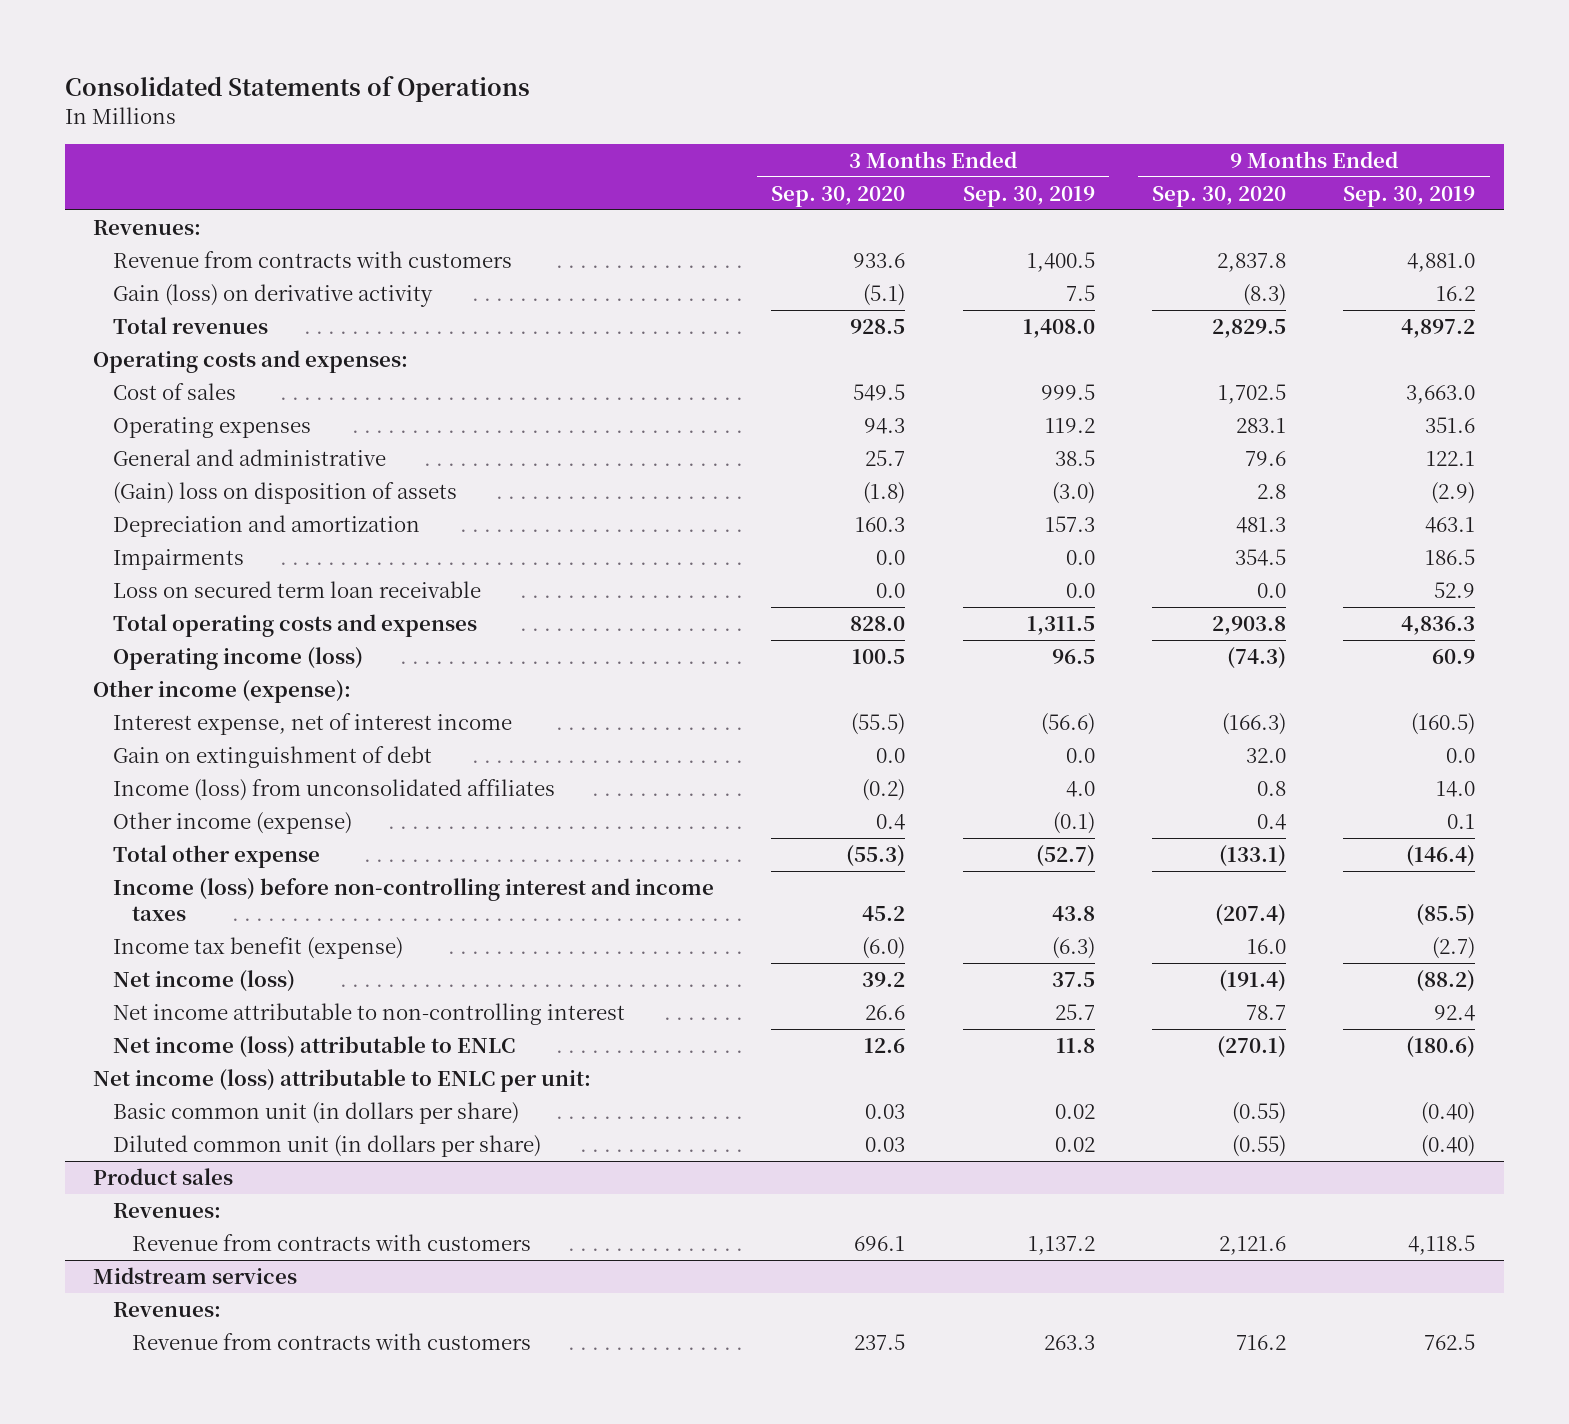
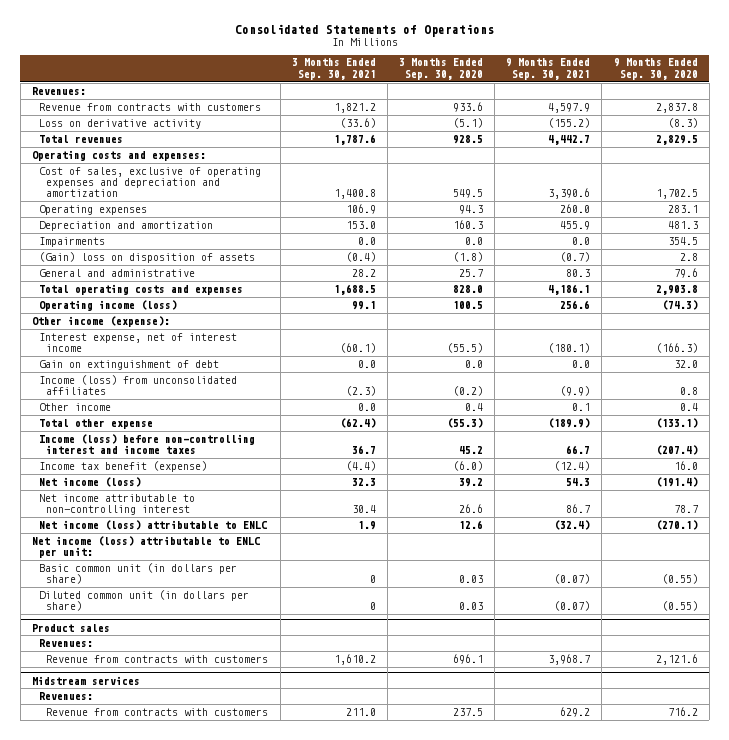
[962,185,1095,207] Sep. 30, 2019 -> none
[1343,185,1476,207] Sep. 30, 2019 -> none
none -> [291,58,376,80] 3 Months Ended Sep. 30, 2021
none -> [506,58,591,80] 9 Months Ended Sep. 30, 2021
[112,283,433,307] Gain (loss) on derivative activity -> [39,118,202,129] Loss on derivative activity
[112,382,236,400] Cost of sales -> [39,166,262,198] Cost of sales, exclusive of operating expenses and depreciation and amortization
[112,580,481,598] Loss on secured term loan receivable -> none
[112,481,457,504] (Gain) loss on disposition of assets -> [39,251,256,263] (Gain) loss on disposition of assets
[112,448,386,466] General and administrative -> [39,268,196,277] General and administrative
[112,811,352,834] Other income (expense) -> [39,402,112,411] Other income

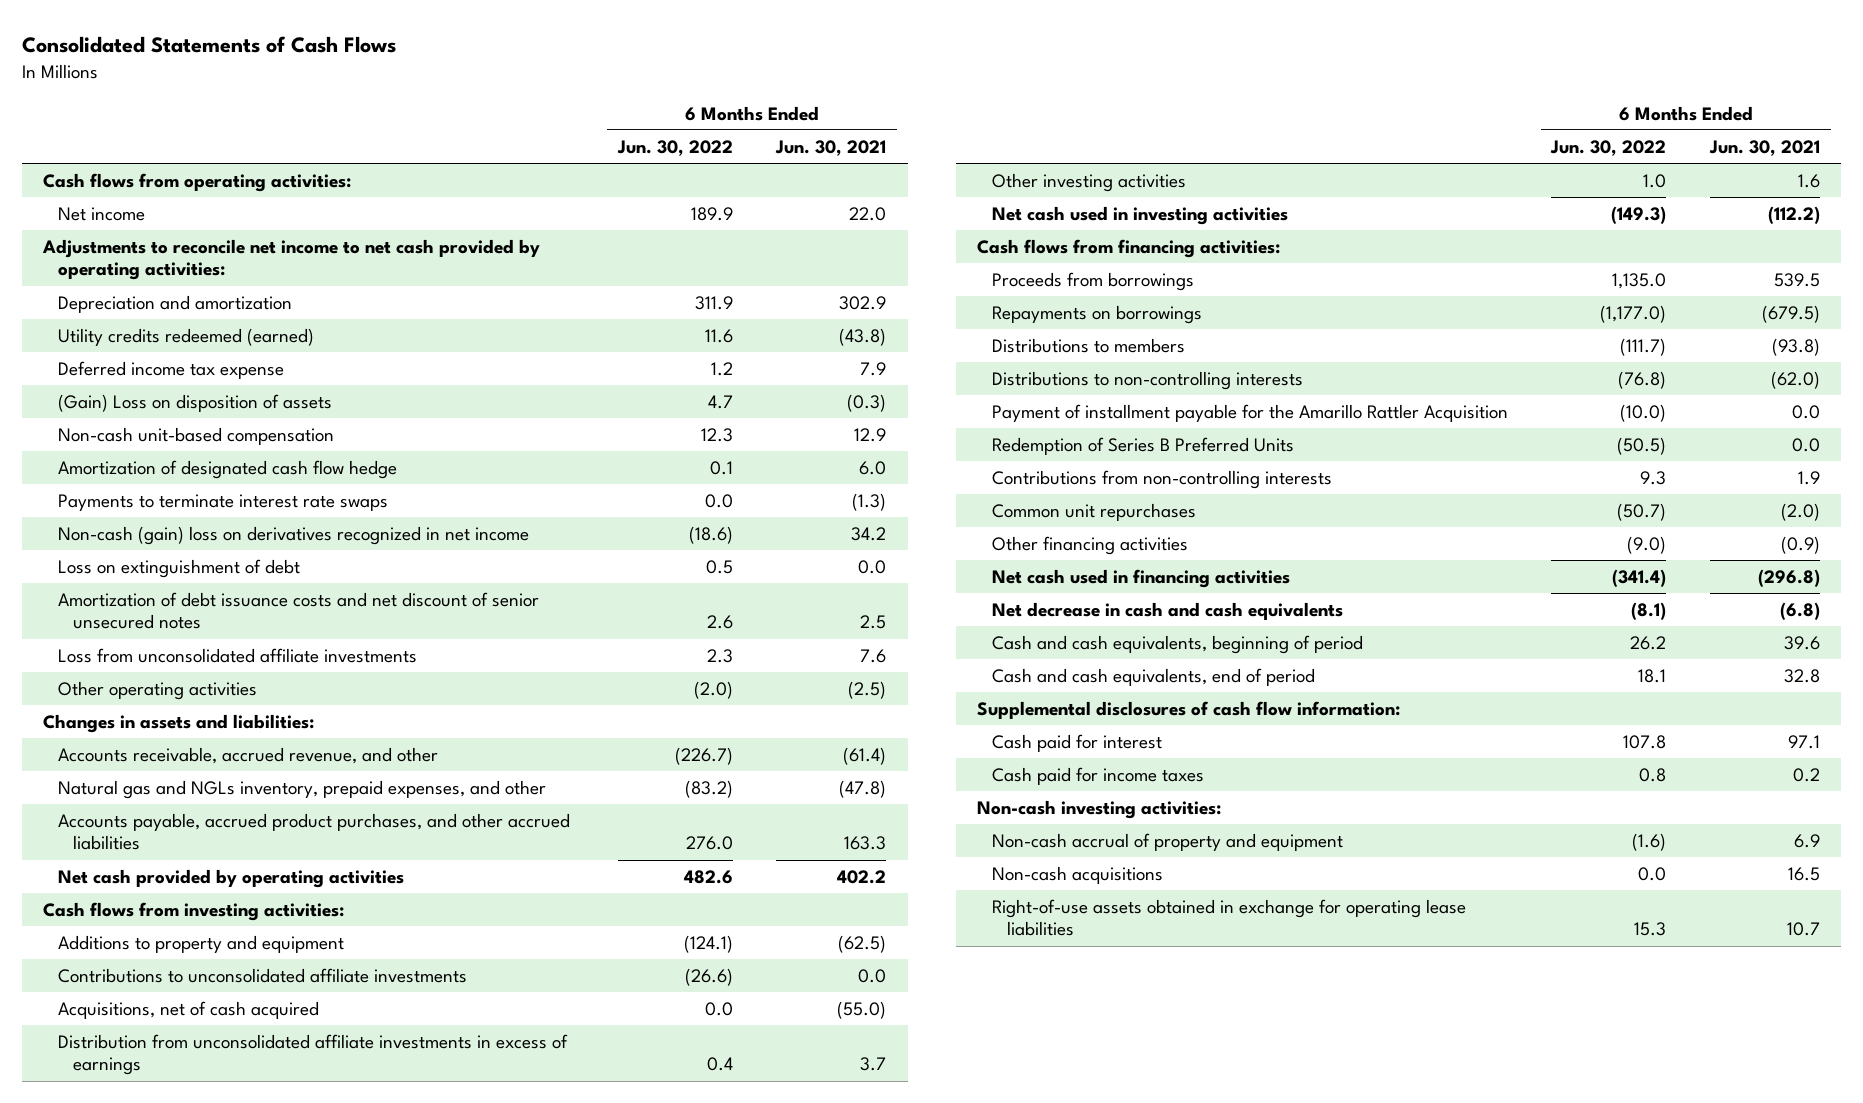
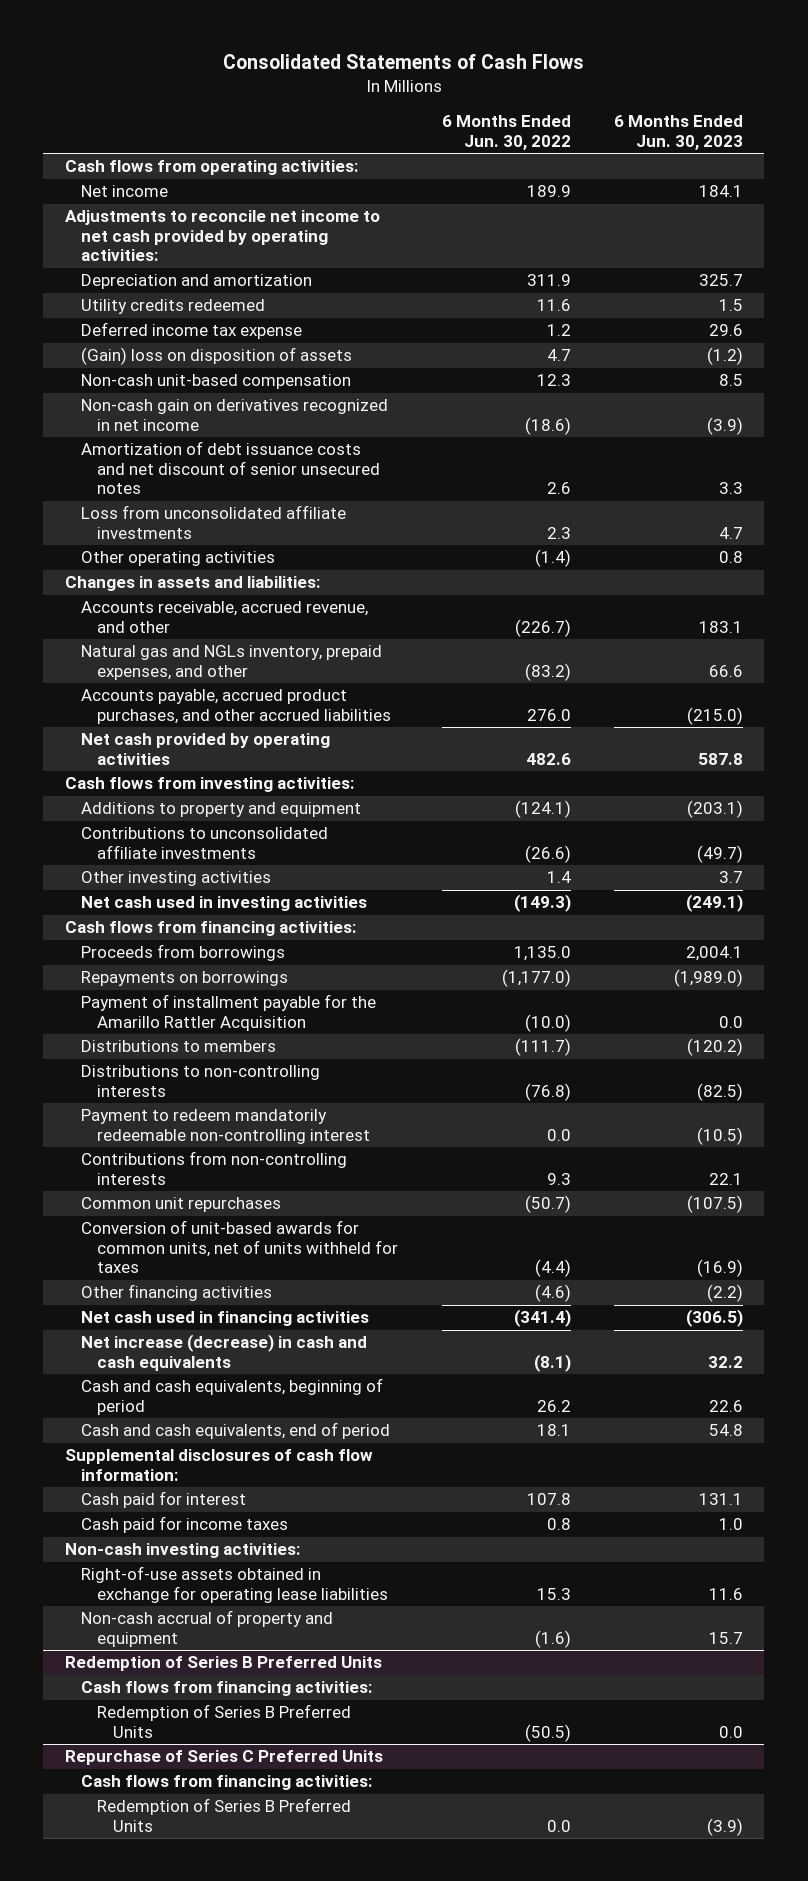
[774,139,886,156] Jun. 30, 2021 -> none
none -> [613,115,743,150] 6 Months Ended Jun. 30, 2023
[58,327,315,346] Utility credits redeemed (earned) -> [81,299,266,315] Utility credits redeemed
[58,393,333,412] (Gain) Loss on disposition of assets -> [81,347,353,366] (Gain) loss on disposition of assets
[58,459,398,479] Amortization of designated cash flow hedge -> none
[58,493,389,511] Payments to terminate interest rate swaps -> none
[58,558,301,578] Loss on extinguishment of debt -> none
[58,525,530,545] Non-cash (gain) loss on derivatives recognized in net income -> [81,399,389,431] Non-cash gain on derivatives recognized in net income
[693,680,733,699] (2.0) -> [534,549,571,568] (1.4)
[58,1000,320,1019] Acquisitions, net of cash acquired -> none
[58,1033,569,1076] Distribution from unconsolidated affiliate investments in excess of earnings -> none
[1643,173,1667,188] 1.0 -> [546,871,571,884] 1.4
[992,403,1509,422] Payment of installment payable for the Amarillo Rattler Acquisition -> [81,994,377,1031] Payment of installment payable for the Amarillo Rattler Acquisition
[992,436,1295,455] Redemption of Series B Preferred Units -> none
none -> [81,1109,371,1144] Payment to redeem mandatorily redeemable non-controlling interest
none -> [81,1220,399,1274] Conversion of unit-based awards for common units, net of units withheld for taxes
[1627,535,1667,554] (9.0) -> [534,1284,571,1303] (4.6)
[992,601,1344,620] Net decrease in cash and cash equivalents -> [81,1334,368,1371] Net increase (decrease) in cash and cash equivalents
[992,865,1164,884] Non-cash acquisitions -> none
[992,832,1344,851] Non-cash accrual of property and equipment -> [81,1610,334,1647] Non-cash accrual of property and equipment
none -> [65,1656,383,1672] Redemption of Series B Preferred Units
none -> [81,1681,373,1697] Cash flows from financing activities:
none -> [97,1704,352,1738] Redemption of Series B Preferred Units
none -> [65,1750,384,1766] Repurchase of Series C Preferred Units
none -> [81,1775,373,1791] Cash flows from financing activities:
none -> [97,1798,352,1832] Redemption of Series B Preferred Units

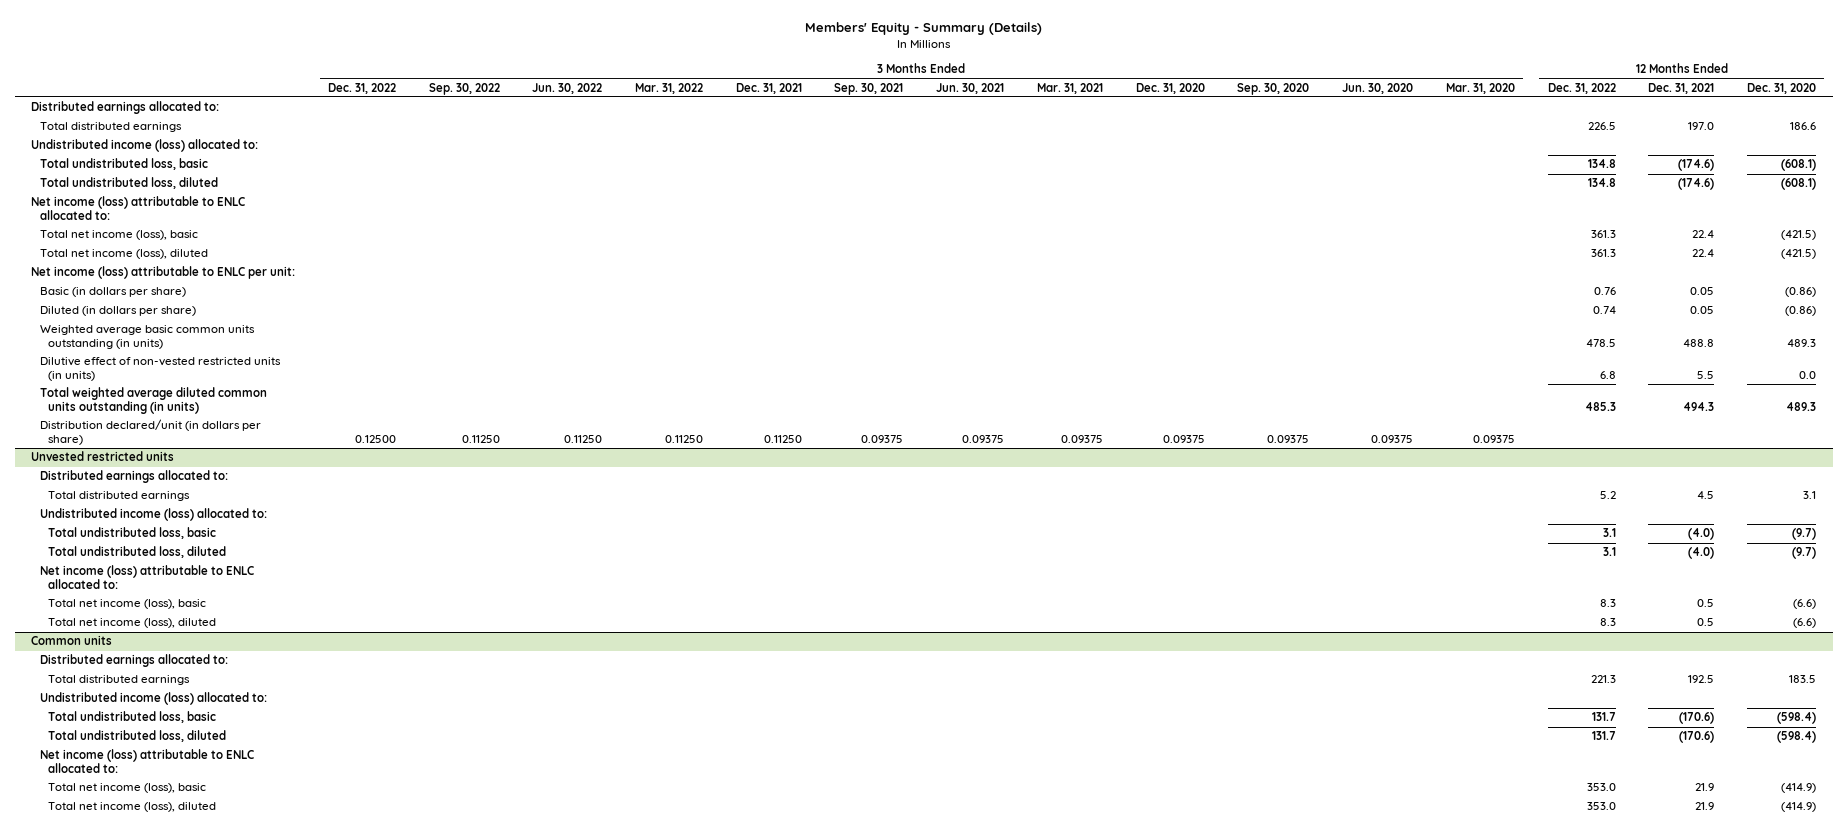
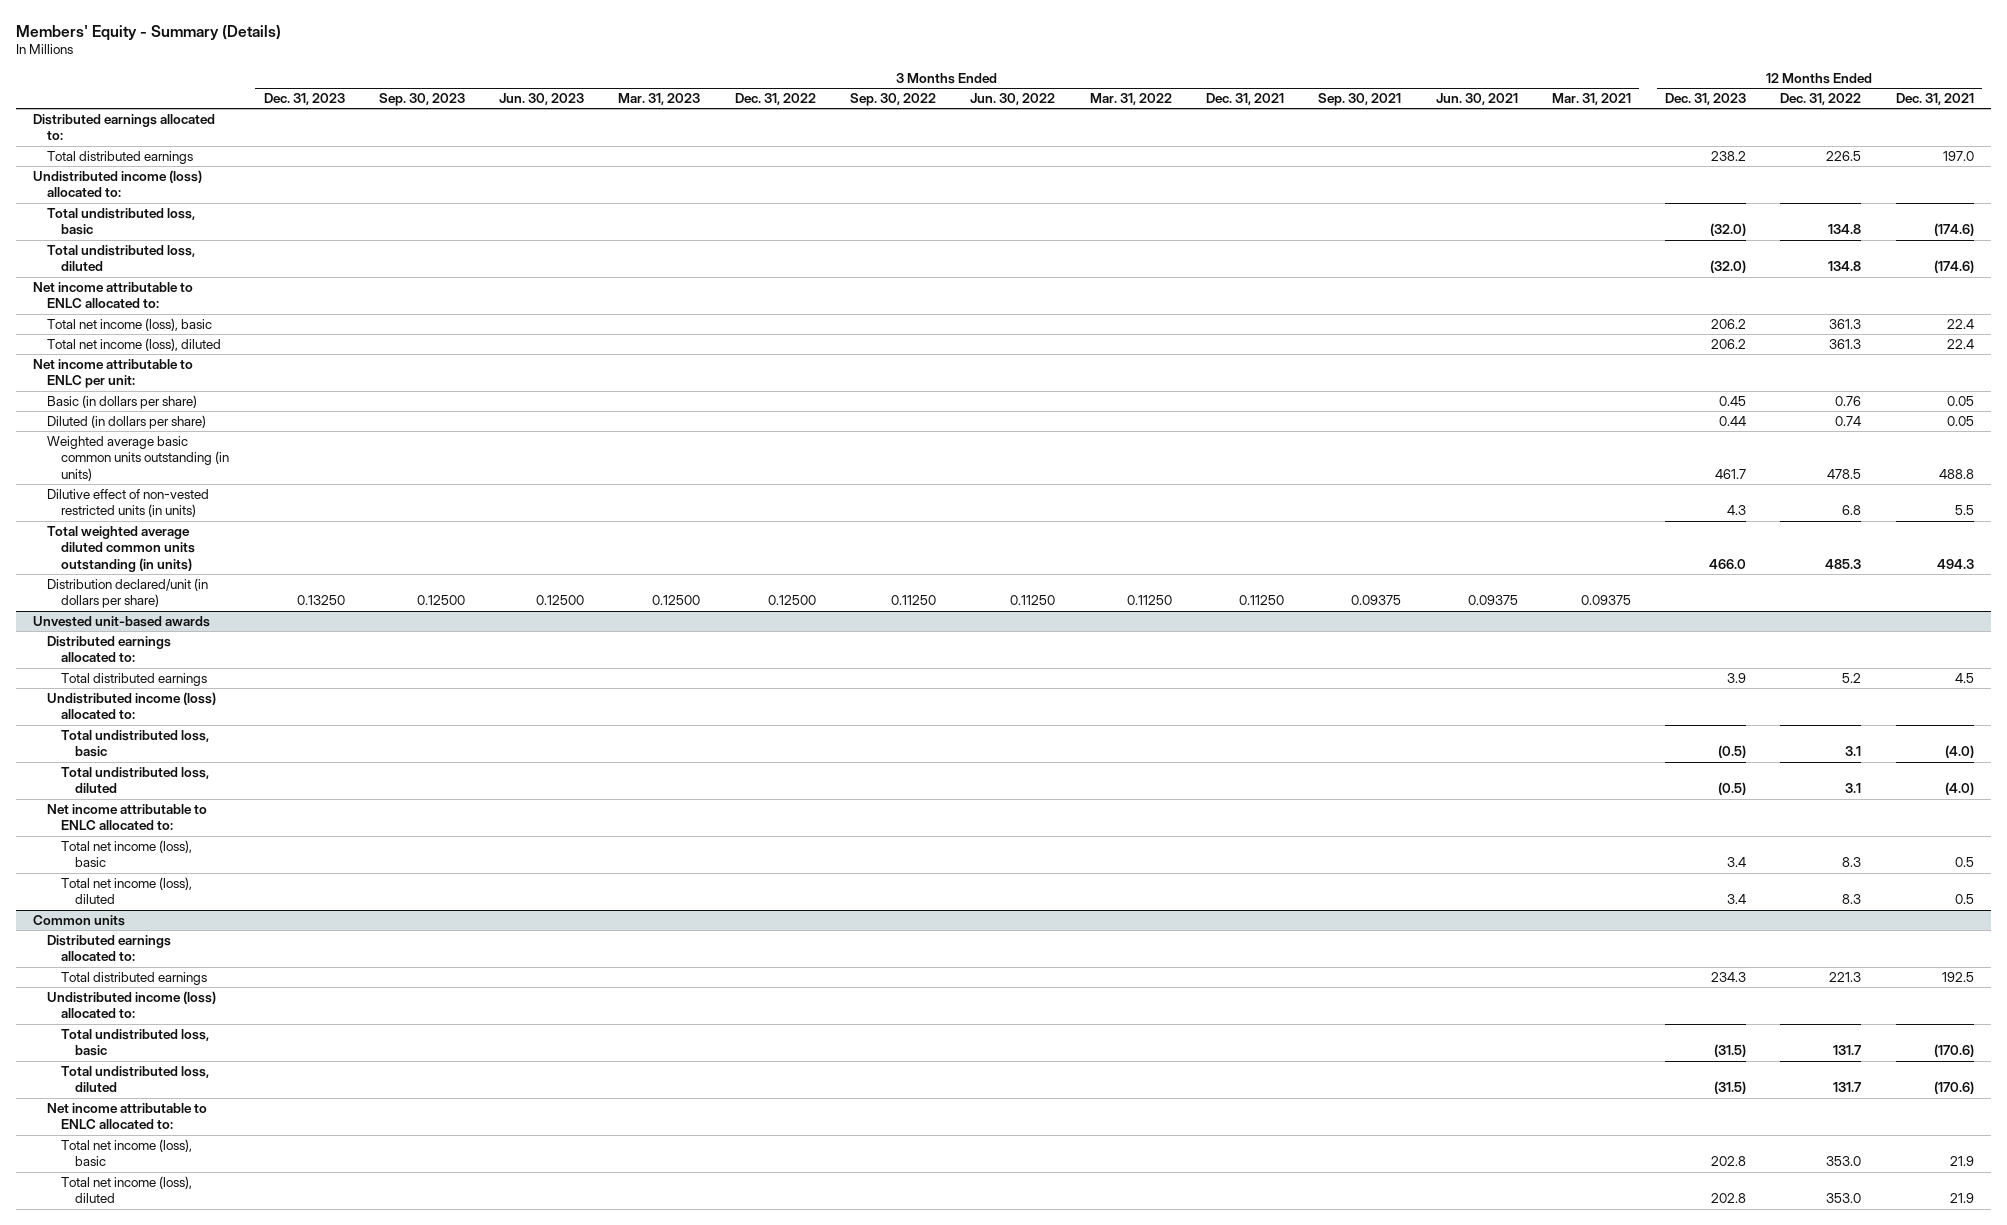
[1135,82,1205,94] Dec. 31, 2020 -> none
[1237,82,1310,95] Sep. 30, 2020 -> none
[1342,82,1414,94] Jun. 30, 2020 -> none
[1445,82,1515,94] Mar. 31, 2020 -> none
[1747,82,1817,94] Dec. 31, 2020 -> none
none -> [263,92,345,105] Dec. 31, 2023
none -> [378,92,465,106] Sep. 30, 2023
none -> [499,92,585,105] Jun. 30, 2023
none -> [618,92,701,105] Mar. 31, 2023
none -> [1665,92,1747,105] Dec. 31, 2023
[31,196,246,220] Net income (loss) attributable to ENLC allocated to: -> [32,281,193,309] Net income attributable to ENLC allocated to:
[31,266,296,280] Net income (loss) attributable to ENLC per unit: -> [32,358,193,389] Net income attributable to ENLC per unit:
[31,451,175,462] Unvested restricted units -> [32,615,210,627] Unvested unit-based awards
[39,565,254,589] Net income (loss) attributable to ENLC allocated to: -> [47,803,208,831] Net income attributable to ENLC allocated to:
[39,749,254,773] Net income (loss) attributable to ENLC allocated to: -> [47,1102,208,1130] Net income attributable to ENLC allocated to:

